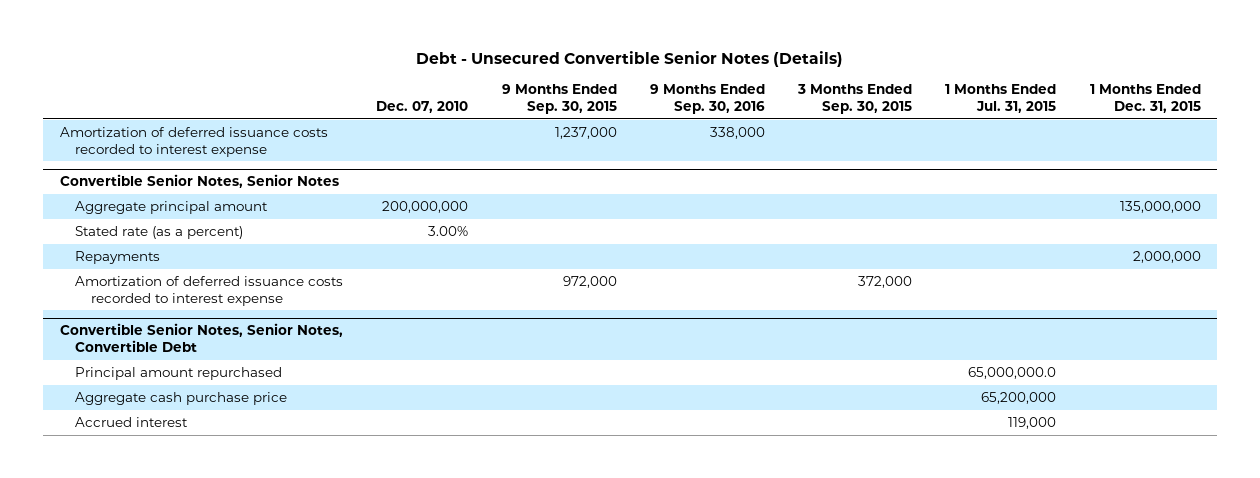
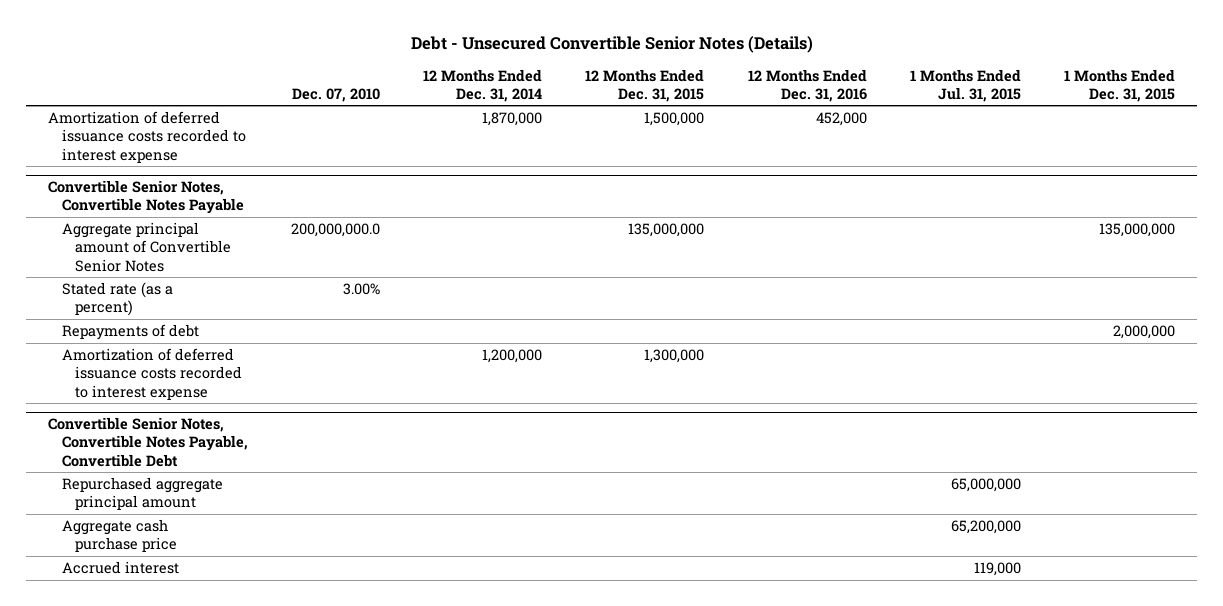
[501,84,617,114] 9 Months Ended Sep. 30, 2015 -> none
[649,84,765,114] 9 Months Ended Sep. 30, 2016 -> none
[797,84,913,114] 3 Months Ended Sep. 30, 2015 -> none
none -> [423,68,543,102] 12 Months Ended Dec. 31, 2014
none -> [585,68,705,102] 12 Months Ended Dec. 31, 2015
none -> [747,68,867,102] 12 Months Ended Dec. 31, 2016
[59,174,339,189] Convertible Senior Notes, Senior Notes -> [48,180,244,215] Convertible Senior Notes, Convertible Notes Payable
[75,201,269,215] Aggregate principal amount -> [61,222,232,272] Aggregate principal amount of Convertible Senior Notes
[382,201,469,214] 200,000,000 -> [290,223,380,238] 200,000,000.0
[75,251,161,265] Repayments -> [61,324,199,341] Repayments of debt
[59,323,343,352] Convertible Senior Notes, Senior Notes, Convertible Debt -> [48,417,248,467] Convertible Senior Notes, Convertible Notes Payable, Convertible Debt
[75,367,283,381] Principal amount repurchased -> [61,477,223,511] Repurchased aggregate principal amount
[968,367,1057,380] 65,000,000.0 -> [950,478,1021,493] 65,000,000

